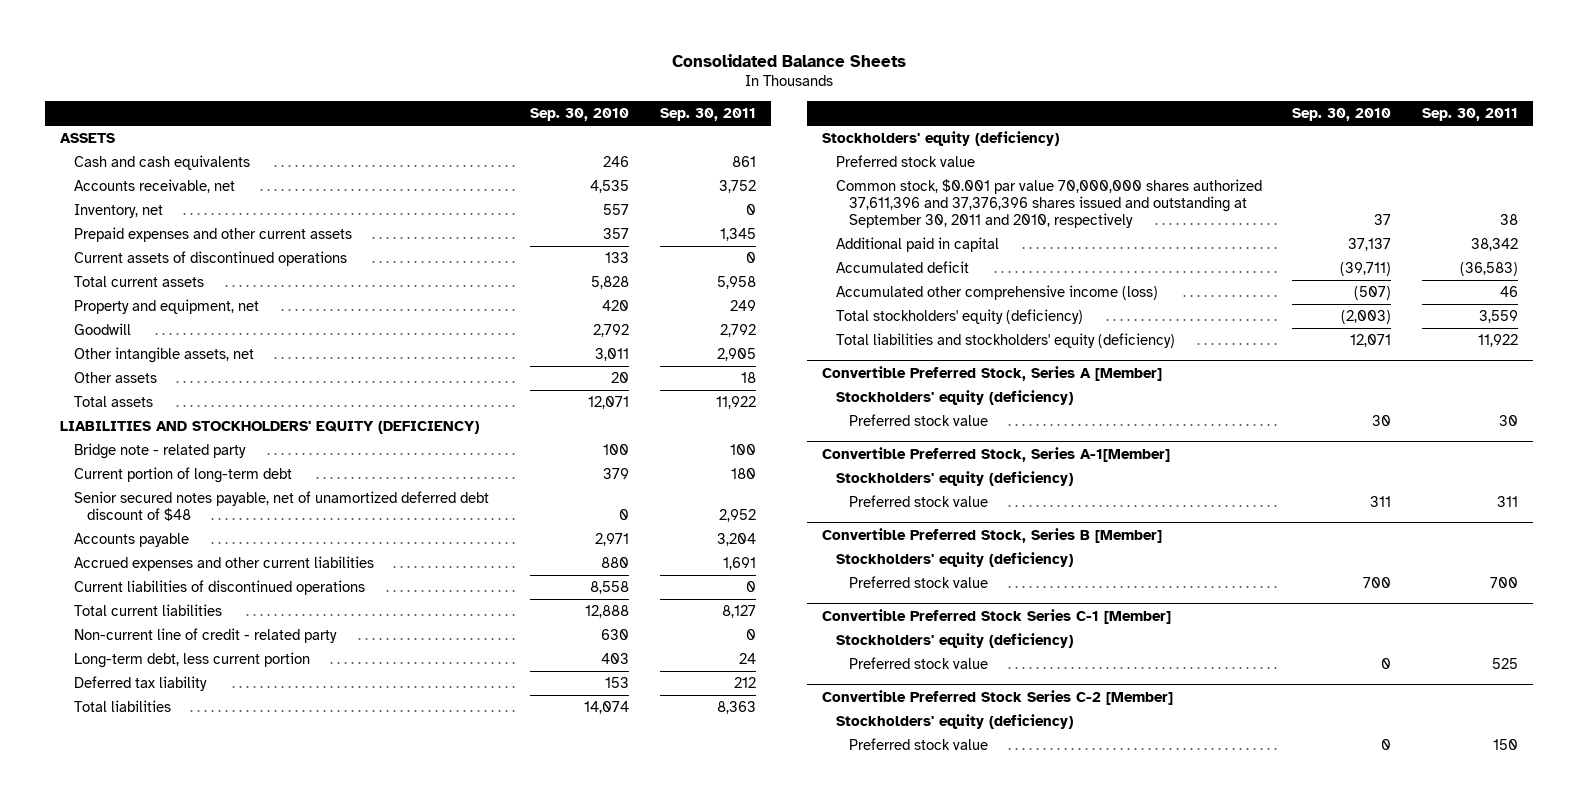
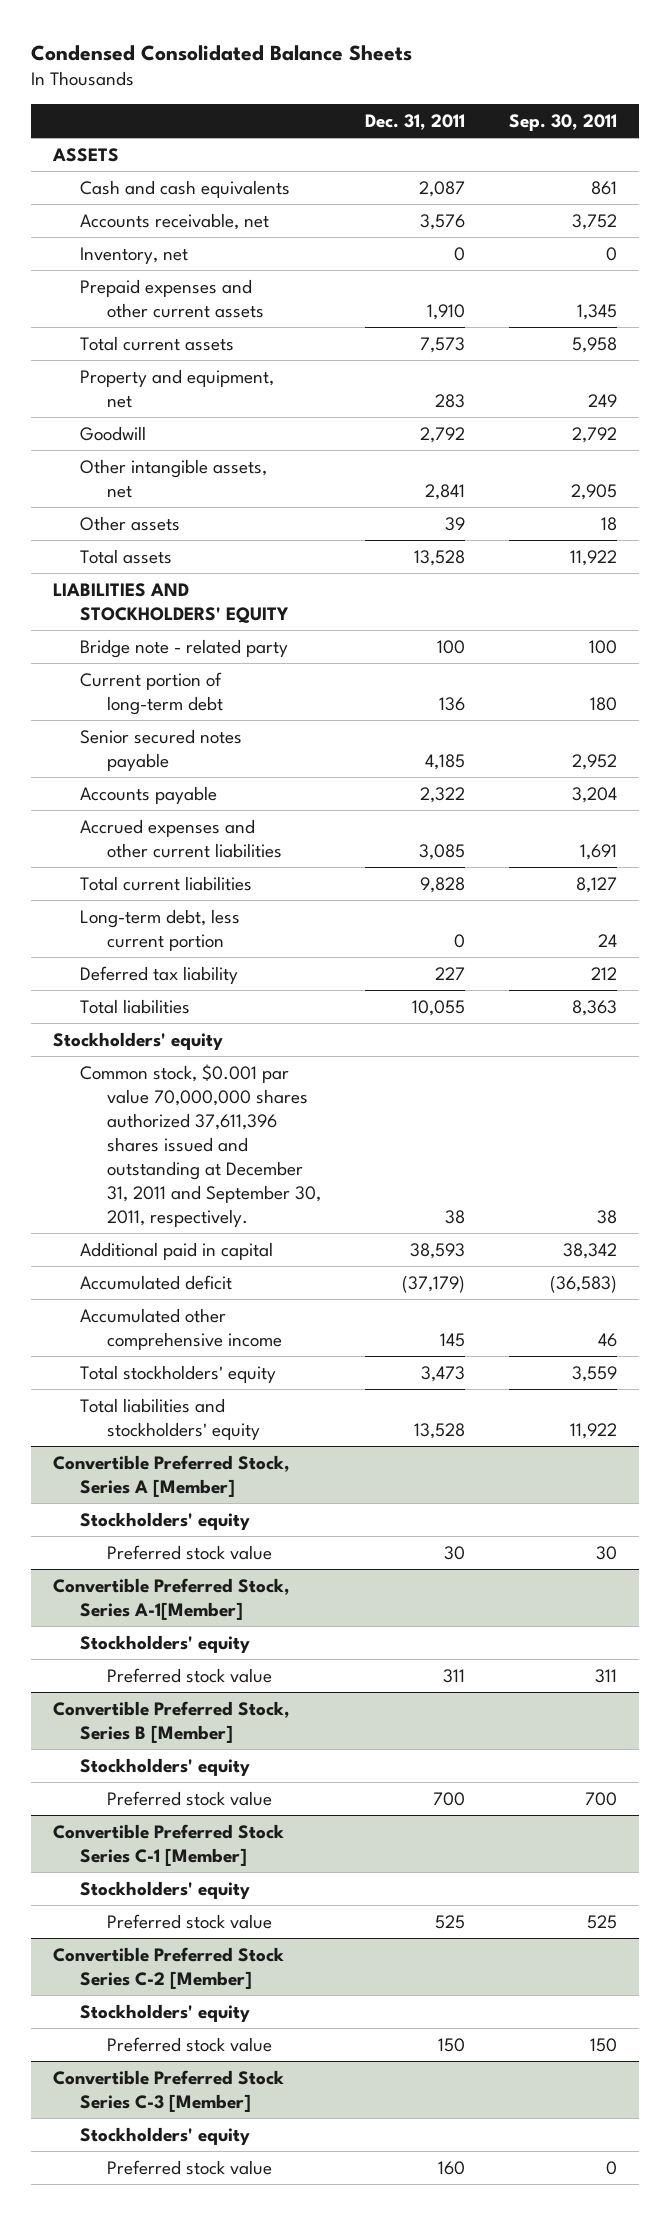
[671,54,906,68] Consolidated Balance Sheets -> [30,44,412,61] Condensed Consolidated Balance Sheets
[530,107,630,121] Sep. 30, 2010 -> none
none -> [365,113,466,130] Dec. 31, 2011
[73,251,347,267] Current assets of discontinued operations -> none
[59,421,479,435] LIABILITIES AND STOCKHOLDERS' EQUITY (DEFICIENCY) -> [52,582,290,623] LIABILITIES AND STOCKHOLDERS' EQUITY
[73,491,489,521] Senior secured notes payable, net of unamortized deferred debt discount of $48 -> [80,728,243,771] Senior secured notes payable
[73,580,365,596] Current liabilities of discontinued operations -> none
[73,628,337,644] Non-current line of credit - related party -> none
[835,155,975,168] Preferred stock value -> none
[822,131,1060,147] Stockholders' equity (deficiency) -> [52,1031,223,1050] Stockholders' equity
[835,179,1262,228] Common stock, $0.001 par value 70,000,000 shares authorized 37,611,396 and 37,376,396 shares issued and outstanding at September 30, 2011 and 2010, respectively -> [80,1063,322,1228] Common stock, $0.001 par value 70,000,000 shares authorized 37,611,396 shares issued and outstanding at December 31, 2011 and September 30, 2011, respectively.
[835,285,1158,301] Accumulated other comprehensive income (loss) -> [80,1307,283,1350] Accumulated other comprehensive income
[835,309,1083,325] Total stockholders' equity (deficiency) -> [80,1364,277,1383] Total stockholders' equity
[835,333,1175,349] Total liabilities and stockholders' equity (deficiency) -> [80,1397,261,1440] Total liabilities and stockholders' equity
[835,390,1073,406] Stockholders' equity (deficiency) -> [80,1511,251,1530] Stockholders' equity
[835,471,1073,487] Stockholders' equity (deficiency) -> [80,1634,251,1653] Stockholders' equity
[835,552,1073,568] Stockholders' equity (deficiency) -> [80,1757,251,1776] Stockholders' equity
[835,633,1073,649] Stockholders' equity (deficiency) -> [80,1880,251,1899] Stockholders' equity
[835,714,1073,730] Stockholders' equity (deficiency) -> [80,2003,251,2022] Stockholders' equity
none -> [52,2069,284,2112] Convertible Preferred Stock Series C-3 [Member]
none -> [80,2126,251,2145] Stockholders' equity
none -> [107,2159,273,2175] Preferred stock value

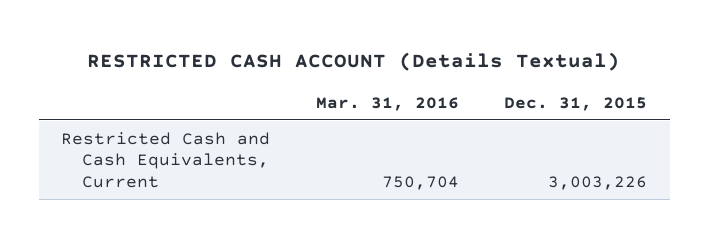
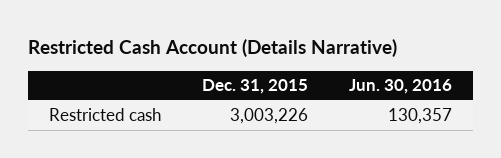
[87,51,621,71] RESTRICTED CASH ACCOUNT (Details Textual) -> [28,39,398,58] Restricted Cash Account (Details Narrative)
[315,96,459,111] Mar. 31, 2016 -> none
none -> [349,79,453,95] Jun. 30, 2016
[61,131,271,188] Restricted Cash and Cash Equivalents, Current -> [48,108,161,122] Restricted cash

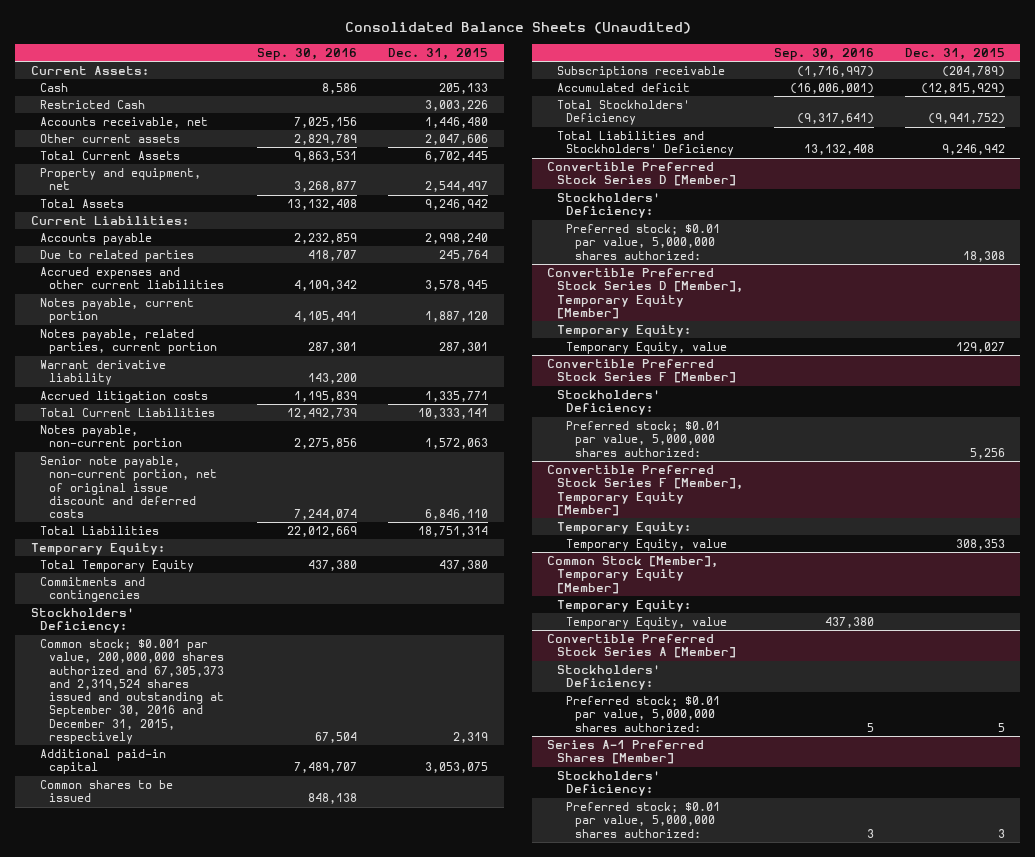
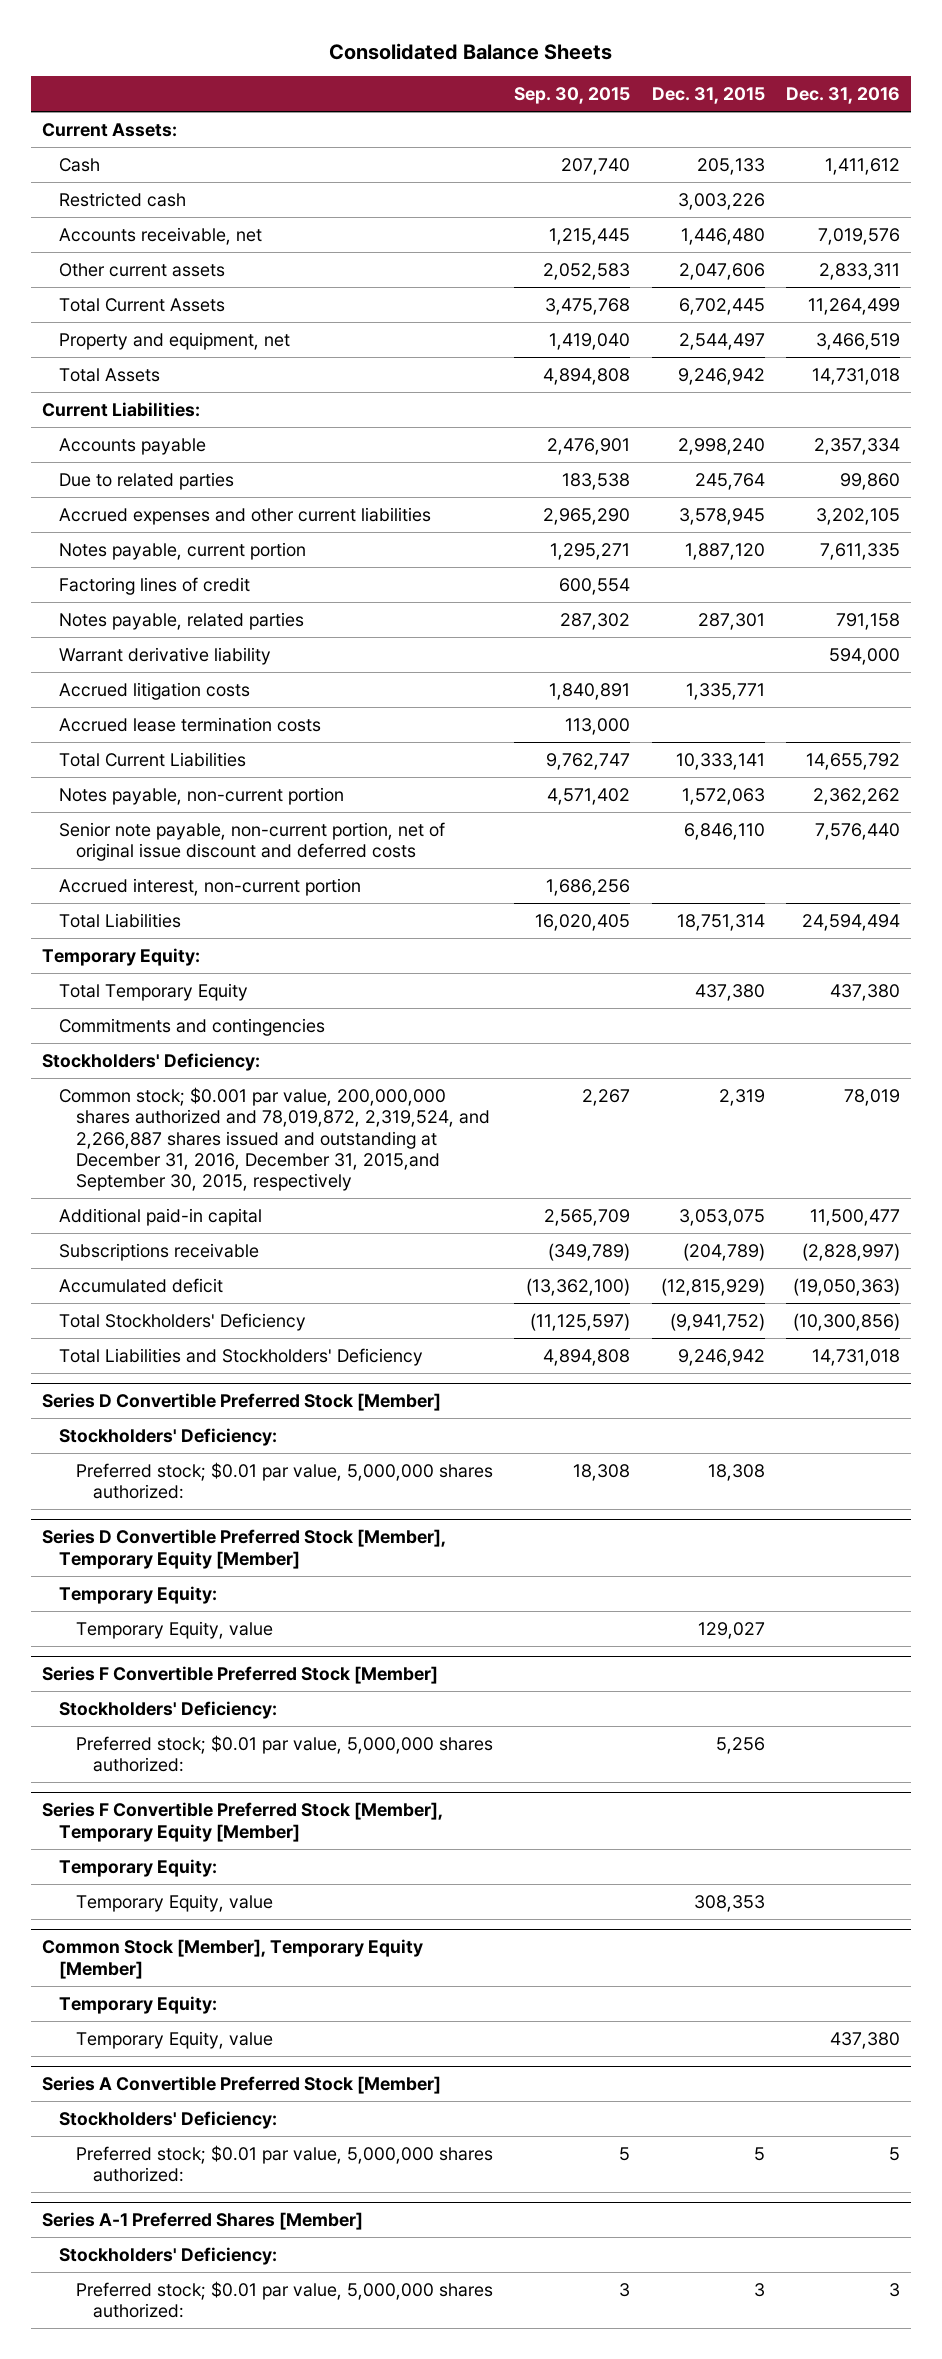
[344,22,691,35] Consolidated Balance Sheets (Unaudited) -> [328,42,612,60] Consolidated Balance Sheets
[256,47,357,60] Sep. 30, 2016 -> none
none -> [514,87,631,105] Sep. 30, 2015
none -> [786,87,901,105] Dec. 31, 2016
[39,99,145,109] Restricted Cash -> [58,191,186,207] Restricted cash
none -> [58,576,250,595] Factoring lines of credit
[39,328,218,355] Notes payable, related parties, current portion -> [58,611,304,630] Notes payable, related parties
none -> [58,716,321,732] Accrued lease termination costs
none -> [58,877,361,896] Accrued interest, non-current portion
[39,638,225,744] Common stock; $0.001 par value, 200,000,000 shares authorized and 67,305,373 and 2,319,524 shares issued and outstanding at September 30, 2016 and December 31, 2015, respectively -> [58,1086,490,1192] Common stock; $0.001 par value, 200,000,000 shares authorized and 78,019,872, 2,319,524, and 2,266,887 shares issued and outstanding at December 31, 2016, December 31, 2015,and September 30, 2015, respectively
[39,779,173,803] Common shares to be issued -> none
[547,161,736,187] Convertible Preferred Stock Series D [Member] -> [41,1393,441,1412] Series D Convertible Preferred Stock [Member]
[547,267,743,319] Convertible Preferred Stock Series D [Member], Temporary Equity [Member] -> [41,1529,446,1569] Series D Convertible Preferred Stock [Member], Temporary Equity [Member]
[547,358,736,384] Convertible Preferred Stock Series F [Member] -> [41,1666,438,1685] Series F Convertible Preferred Stock [Member]
[547,464,743,516] Convertible Preferred Stock Series F [Member], Temporary Equity [Member] -> [41,1802,443,1842] Series F Convertible Preferred Stock [Member], Temporary Equity [Member]
[547,633,736,659] Convertible Preferred Stock Series A [Member] -> [41,2076,441,2095] Series A Convertible Preferred Stock [Member]

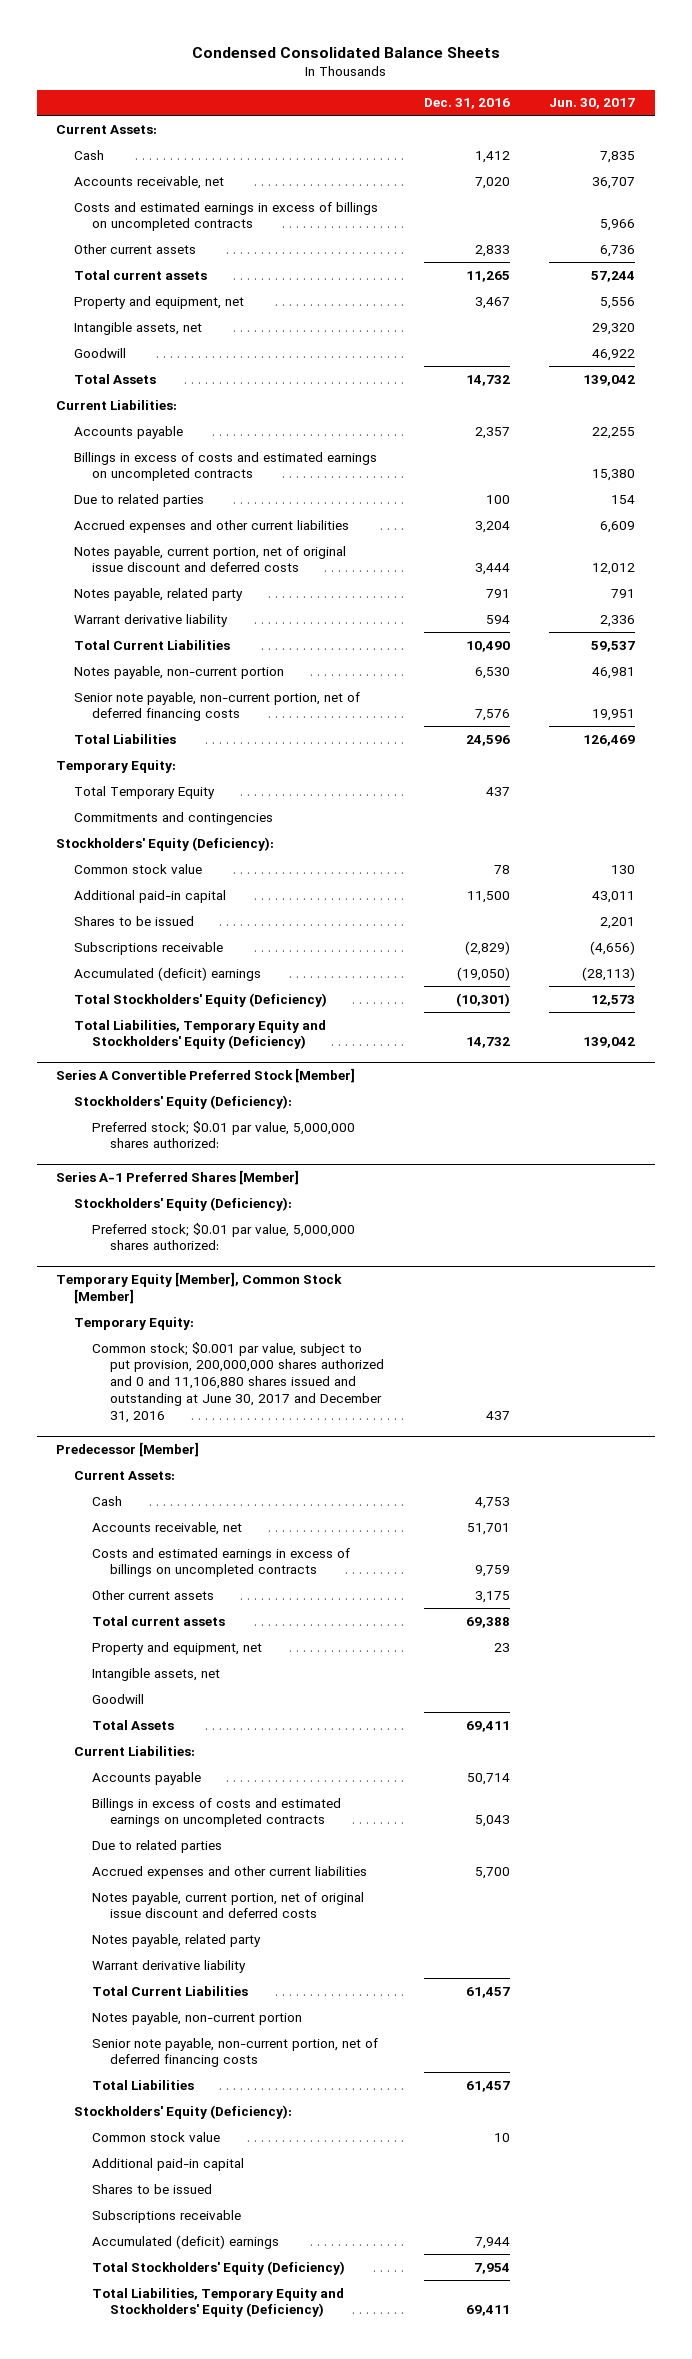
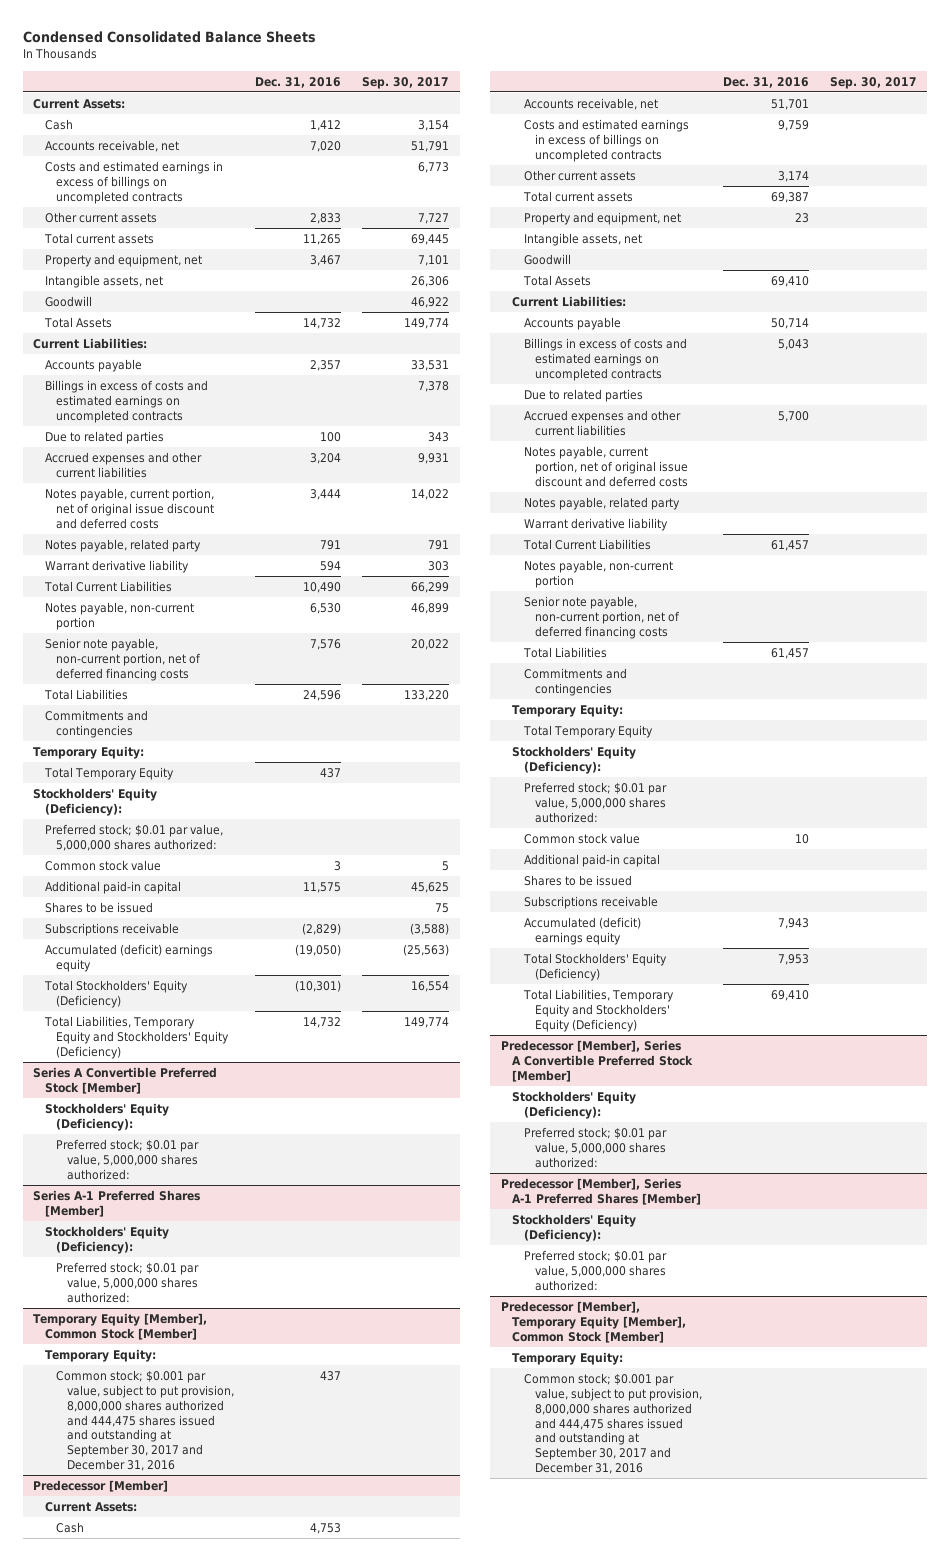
[549,98,636,110] Jun. 30, 2017 -> none
none -> [362,76,450,89] Sep. 30, 2017
[74,811,274,825] Commitments and contingencies -> [44,709,148,738] Commitments and contingencies
none -> [44,823,223,851] Preferred stock; $0.01 par value, 5,000,000 shares authorized:
[493,864,510,874] 78 -> [334,860,342,871] 3
[466,890,510,903] 11,500 -> [303,881,342,893] 11,575
[74,966,262,981] Accumulated (deficit) earnings -> [44,943,213,972] Accumulated (deficit) earnings equity
[92,1341,385,1423] Common stock; $0.001 par value, subject to put provision, 200,000,000 shares authorized and 0 and 11,106,880 shares issued and outstanding at June 30, 2017 and December 31, 2016 -> [56,1369,235,1472] Common stock; $0.001 par value, subject to put provision, 8,000,000 shares authorized and 444,475 shares issued and outstanding at September 30, 2017 and December 31, 2016
[474,1590,510,1603] 3,175 -> [777,170,809,182] 3,174
[465,1616,510,1628] 69,388 -> [770,191,809,203] 69,387
[465,1720,510,1732] 69,411 -> [770,275,809,287] 69,410
none -> [523,667,627,696] Commitments and contingencies
none -> [512,703,624,717] Temporary Equity:
none -> [522,724,653,738] Total Temporary Equity
none -> [523,781,667,823] Preferred stock; $0.01 par value, 5,000,000 shares authorized:
[92,2234,280,2249] Accumulated (deficit) earnings -> [523,916,641,945] Accumulated (deficit) earnings equity
[474,2236,510,2249] 7,944 -> [777,917,809,929] 7,943
[473,2262,510,2274] 7,954 -> [777,953,809,965] 7,953
[465,2305,510,2317] 69,411 -> [770,989,809,1001] 69,410
none -> [500,1039,694,1082] Predecessor [Member], Series A Convertible Preferred Stock [Member]
none -> [512,1090,637,1119] Stockholders' Equity (Deficiency):
none -> [523,1126,667,1168] Preferred stock; $0.01 par value, 5,000,000 shares authorized:
none -> [500,1177,702,1205] Predecessor [Member], Series A-1 Preferred Shares [Member]
none -> [512,1213,637,1242] Stockholders' Equity (Deficiency):
none -> [523,1249,667,1291] Preferred stock; $0.01 par value, 5,000,000 shares authorized:
none -> [500,1300,687,1343] Predecessor [Member], Temporary Equity [Member], Common Stock [Member]
none -> [512,1351,624,1365] Temporary Equity:
none -> [523,1372,702,1475] Common stock; $0.001 par value, subject to put provision, 8,000,000 shares authorized and 444,475 shares issued and outstanding at September 30, 2017 and December 31, 2016

